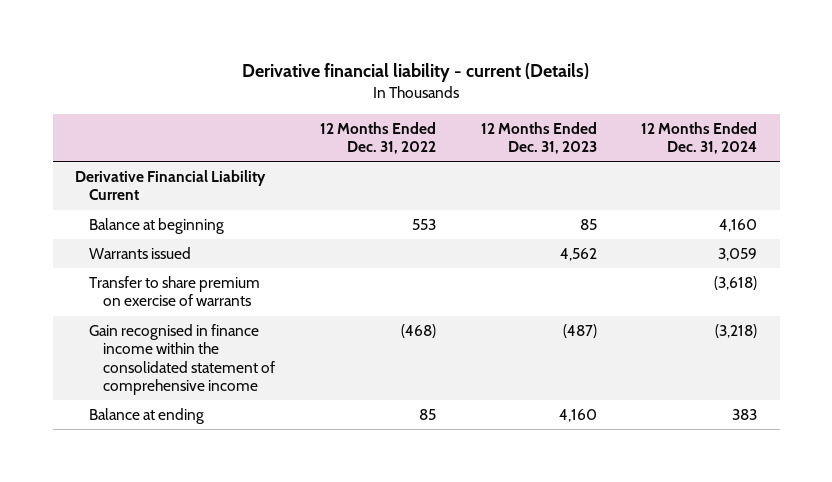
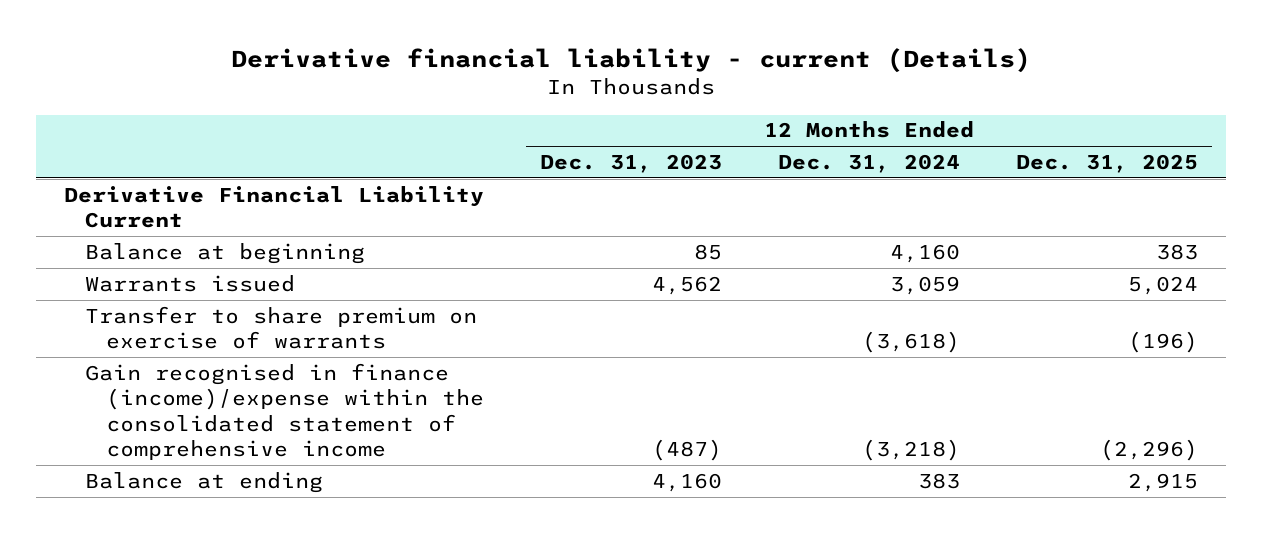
[320,121,437,155] 12 Months Ended Dec. 31, 2022 -> none
none -> [1016,153,1199,173] Dec. 31, 2025
[89,324,276,396] Gain recognised in finance income within the consolidated statement of comprehensive income -> [85,362,485,461] Gain recognised in finance (income)/expense within the consolidated statement of comprehensive income

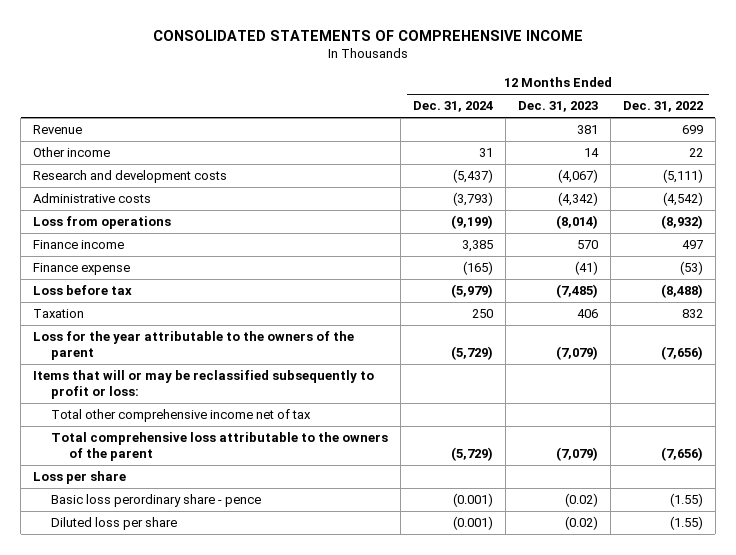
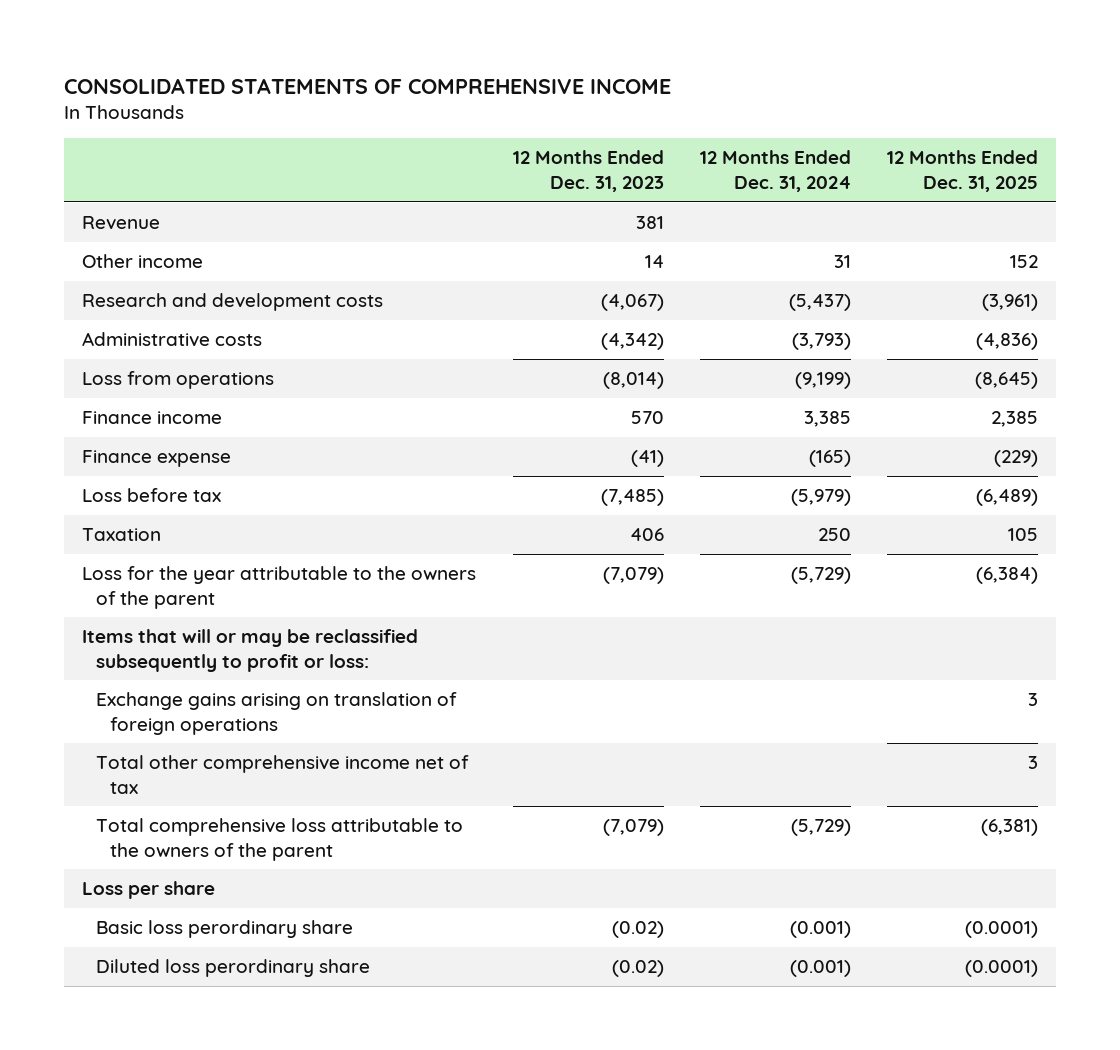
[623,101,704,113] Dec. 31, 2022 -> none
none -> [886,150,1038,192] 12 Months Ended Dec. 31, 2025
none -> [96,692,458,735] Exchange gains arising on translation of foreign operations
[51,494,262,508] Basic loss perordinary share - pence -> [96,920,354,939] Basic loss perordinary share
[51,517,178,531] Diluted loss per share -> [96,959,371,978] Diluted loss perordinary share

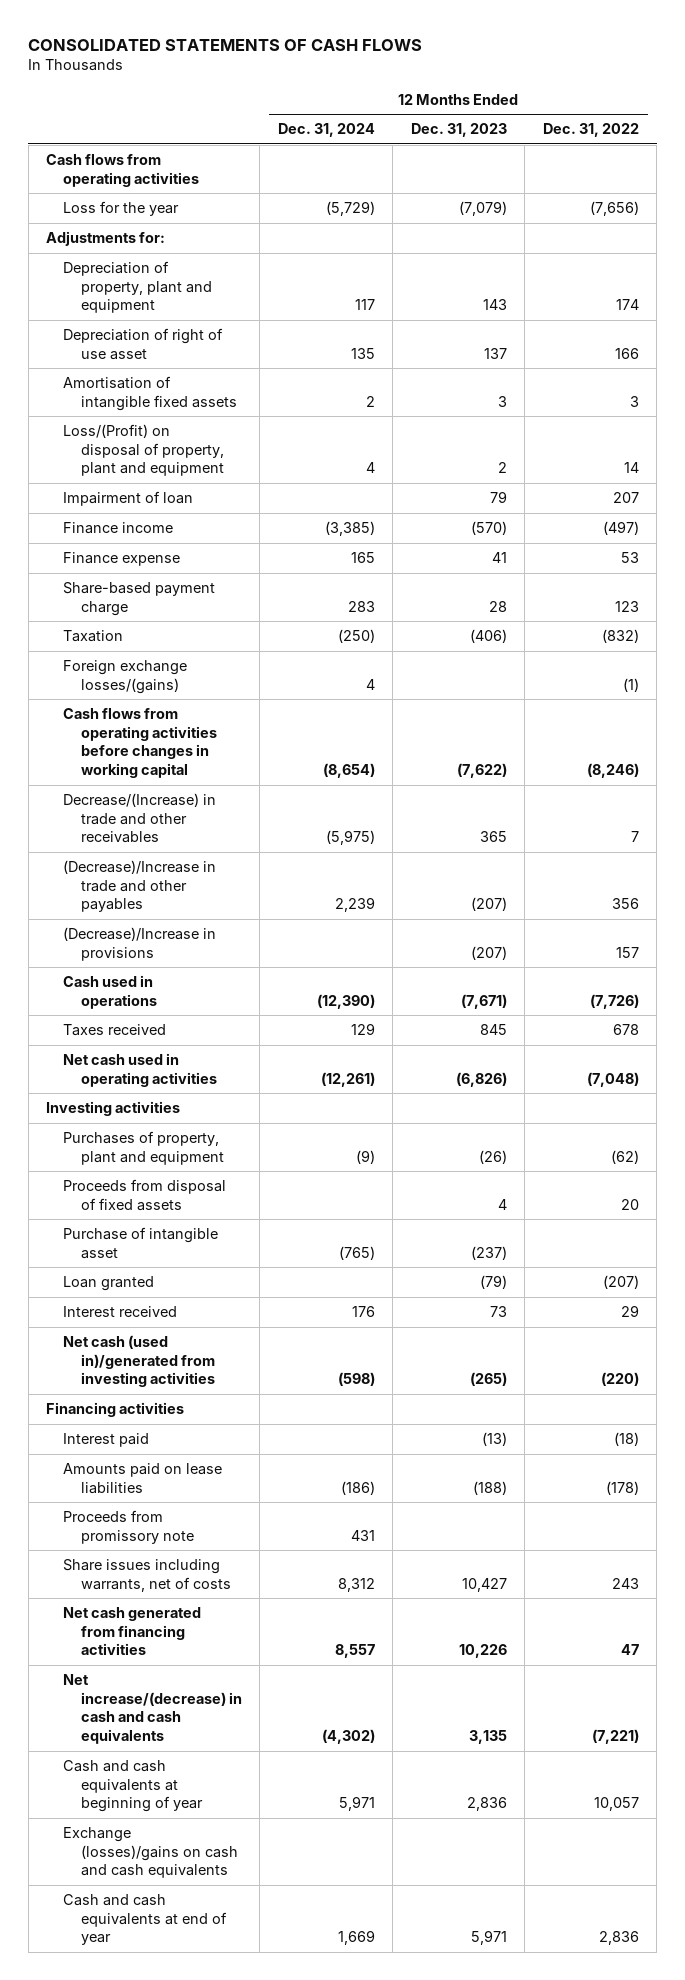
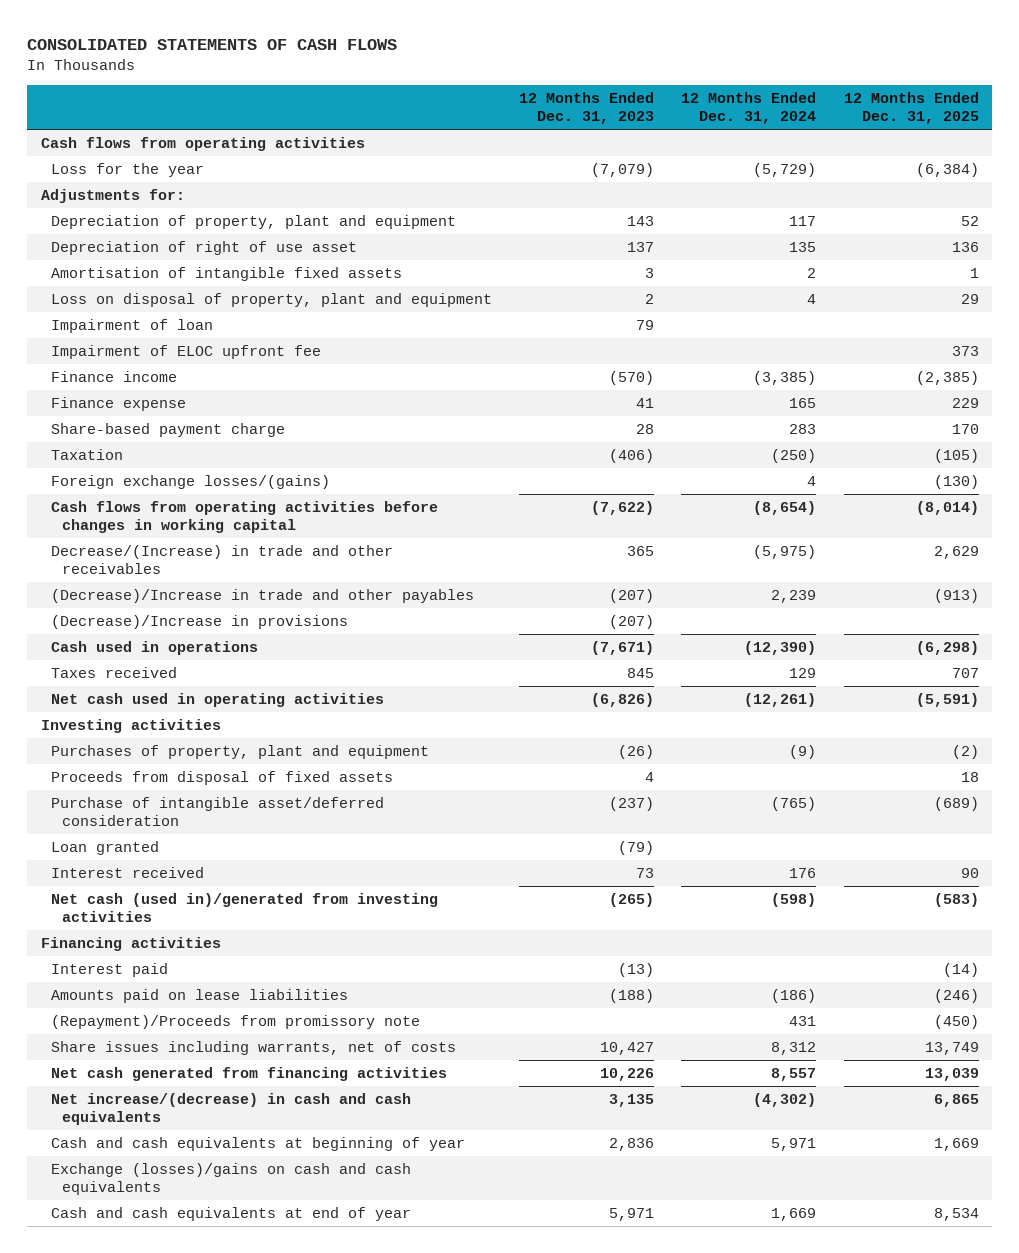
[542,123,639,138] Dec. 31, 2022 -> none
none -> [843,92,979,124] 12 Months Ended Dec. 31, 2025
[63,424,224,477] Loss/(Profit) on disposal of property, plant and equipment -> [51,293,493,308] Loss on disposal of property, plant and equipment
none -> [51,345,322,360] Impairment of ELOC upfront fee
[63,1227,219,1259] Purchase of intangible asset -> [51,797,385,826] Purchase of intangible asset/deferred consideration
[63,1510,194,1544] Proceeds from promissory note -> [51,1015,421,1030] (Repayment)/Proceeds from promissory note

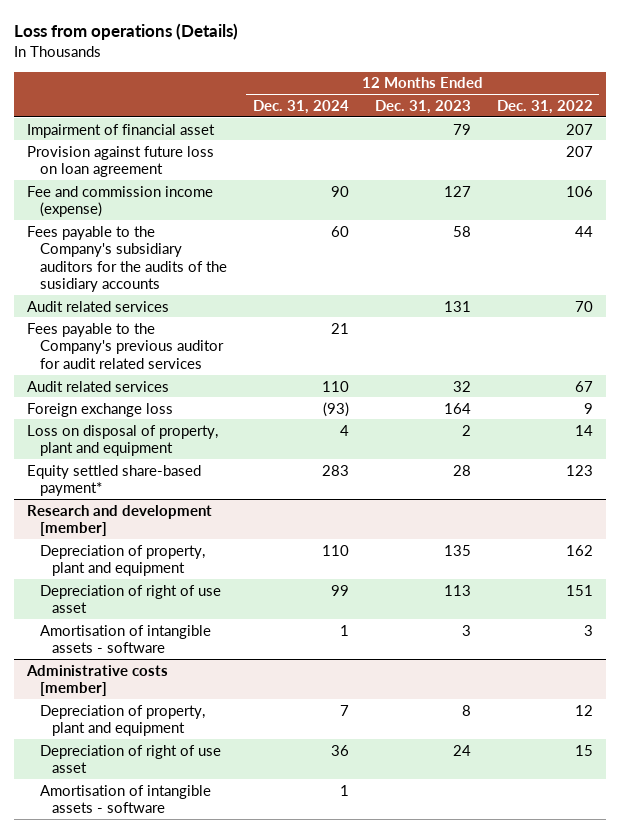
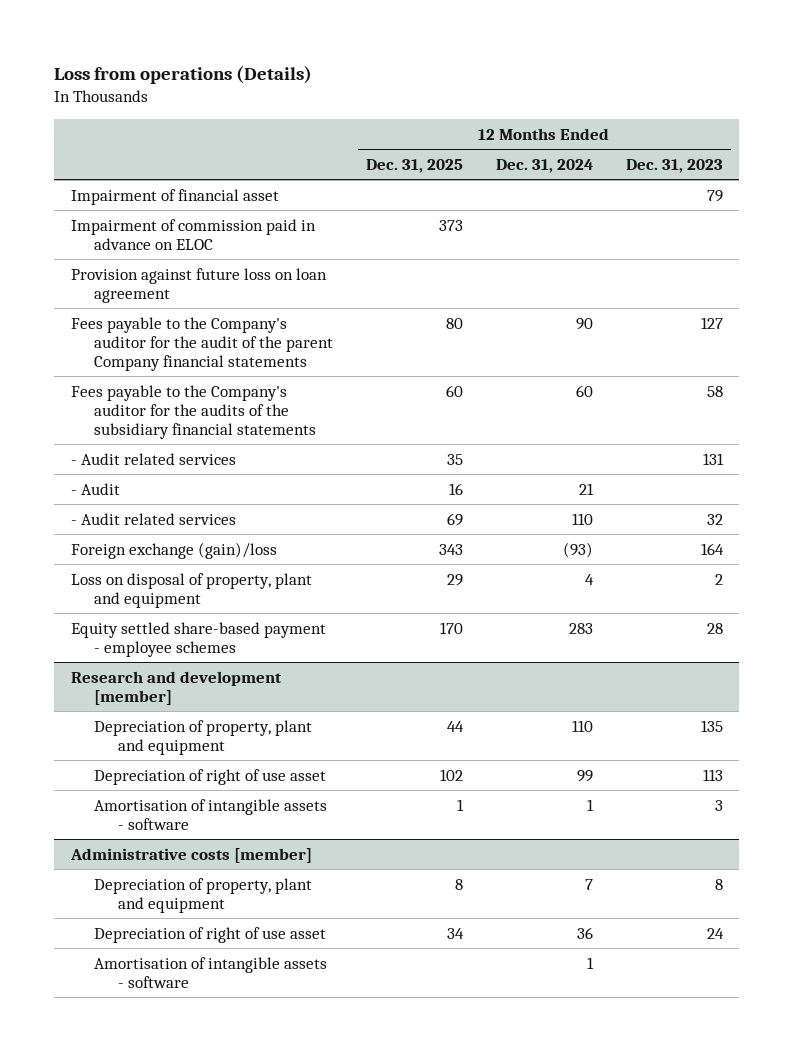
[496,99,593,114] Dec. 31, 2022 -> none
none -> [366,158,464,173] Dec. 31, 2025
none -> [70,218,316,250] Impairment of commission paid in advance on ELOC
[27,185,214,218] Fee and commission income (expense) -> [70,316,334,371] Fees payable to the Company's auditor for the audit of the parent Company financial statements
[27,225,227,293] Fees payable to the Company's subsidiary auditors for the audits of the susidiary accounts -> [70,384,317,439] Fees payable to the Company's auditor for the audits of the subsidiary financial statements
[27,300,170,312] Audit related services -> [70,452,236,465] - Audit related services
[27,322,224,369] Fees payable to the Company's previous auditor for audit related services -> [70,482,120,495] - Audit
[27,380,170,392] Audit related services -> [70,512,236,525] - Audit related services
[27,402,174,417] Foreign exchange loss -> [70,541,277,559] Foreign exchange (gain)/loss
[27,464,202,497] Equity settled share-based payment* -> [70,621,326,657] Equity settled share-based payment - employee schemes

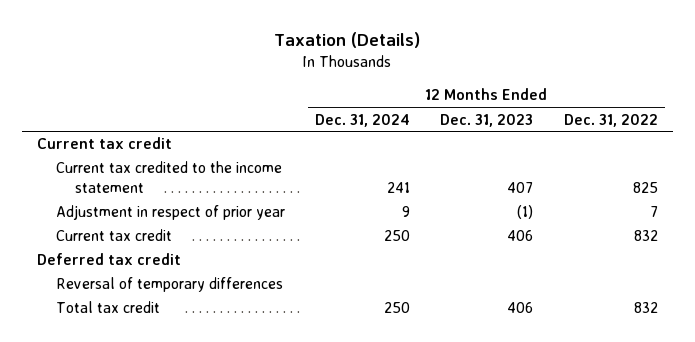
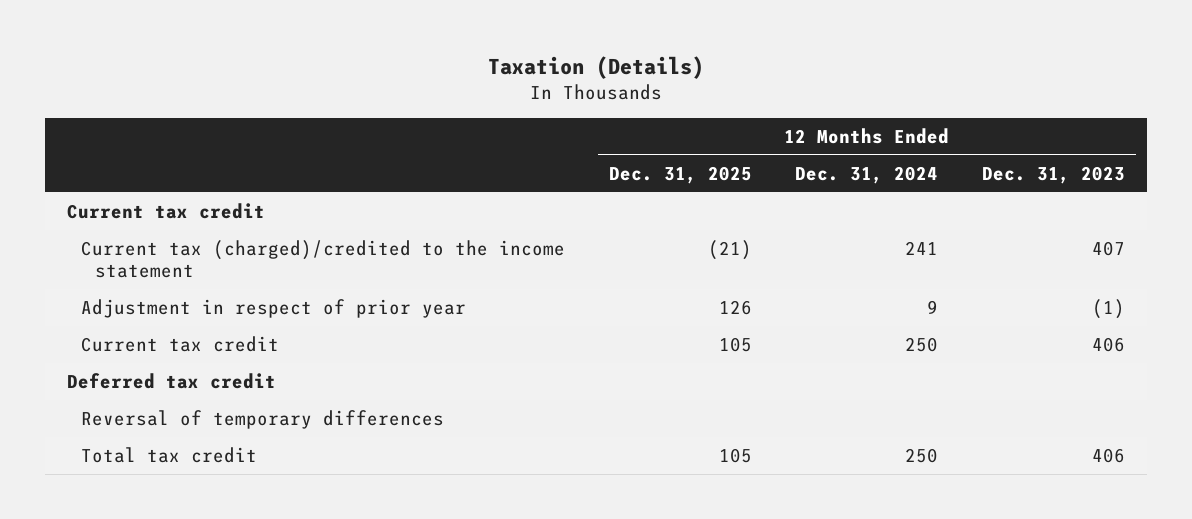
[563,113,658,127] Dec. 31, 2022 -> none
none -> [608,165,752,184] Dec. 31, 2025
[55,161,282,194] Current tax credited to the income statement -> [81,239,566,279] Current tax (charged)/credited to the income statement

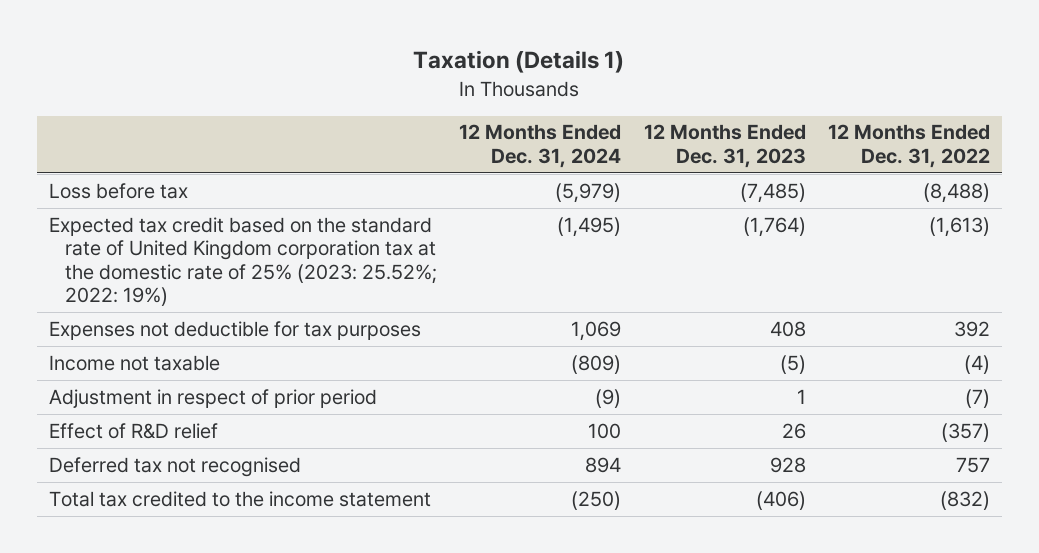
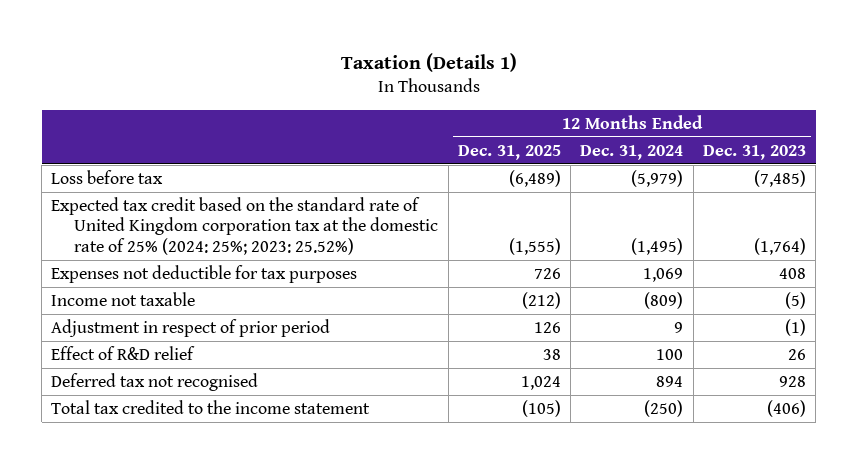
[828,124,991,168] 12 Months Ended Dec. 31, 2022 -> none
none -> [457,144,561,160] Dec. 31, 2025
[48,216,437,307] Expected tax credit based on the standard rate of United Kingdom corporation tax at the domestic rate of 25% (2023: 25.52%; 2022: 19%) -> [51,197,439,255] Expected tax credit based on the standard rate of United Kingdom corporation tax at the domestic rate of 25% (2024: 25%; 2023: 25.52%)
[595,388,622,408] (9) -> [674,322,684,334] 9
[796,388,806,404] 1 -> [784,319,806,337] (1)

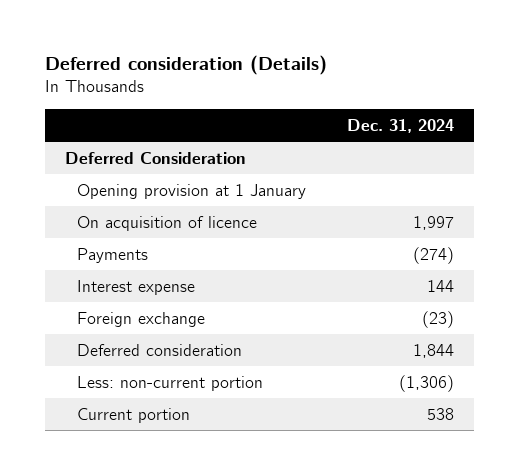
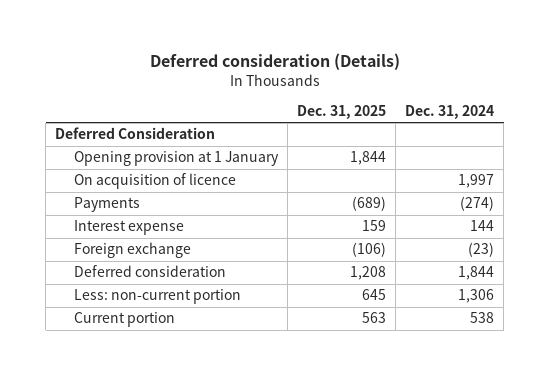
none -> [296,105,386,120] Dec. 31, 2025
[398,374,454,392] (1,306) -> [458,289,495,304] 1,306

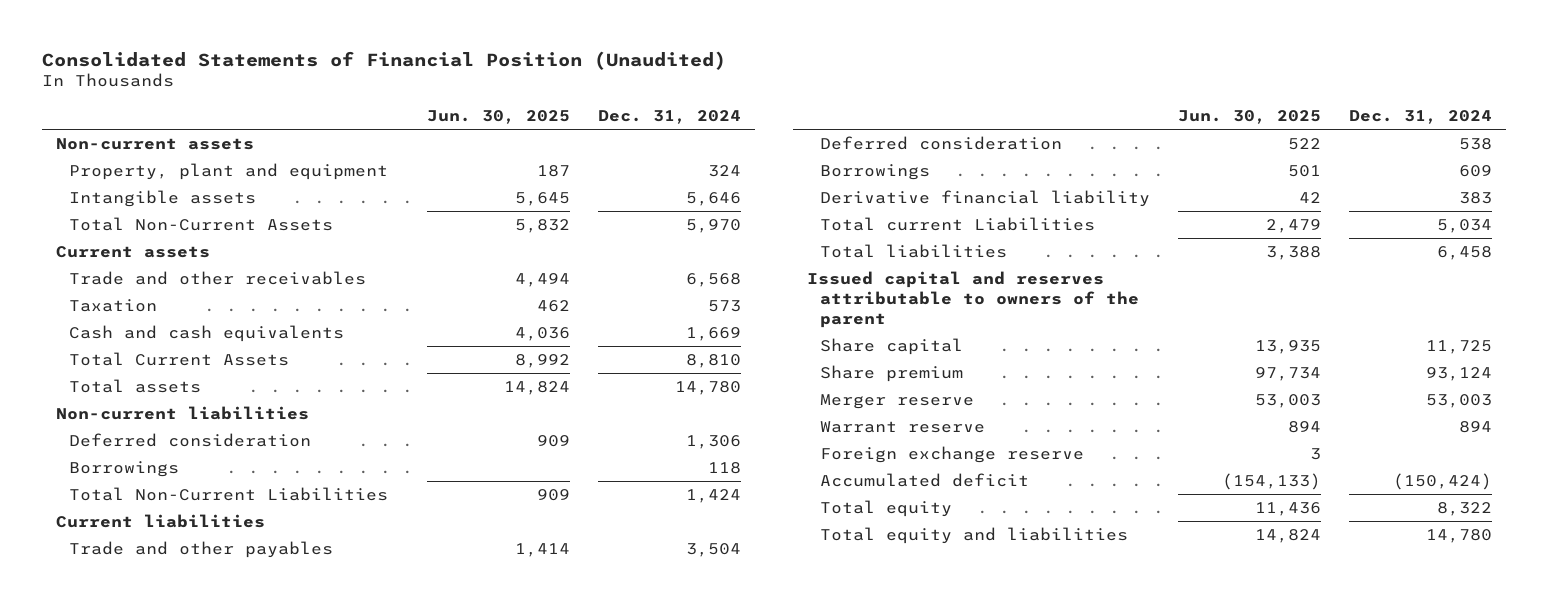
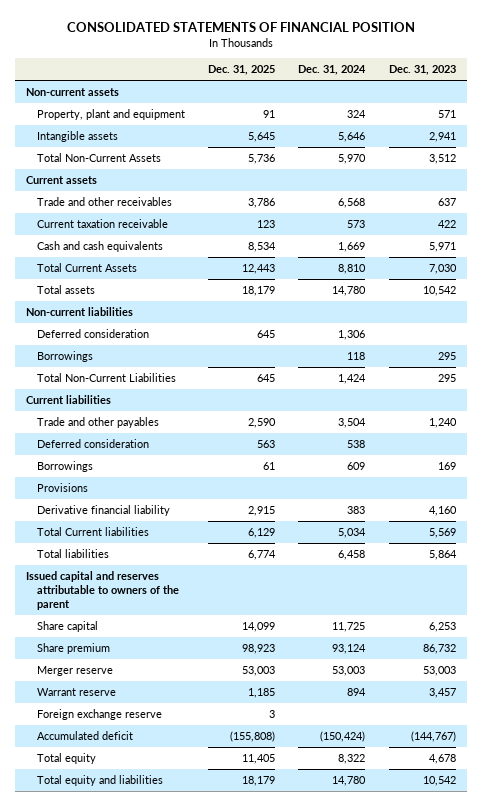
[42,50,727,70] Consolidated Statements of Financial Position (Unaudited) -> [66,22,415,33] CONSOLIDATED STATEMENTS OF FINANCIAL POSITION
[426,109,570,124] Jun. 30, 2025 -> none
none -> [208,65,276,76] Dec. 31, 2025
none -> [388,65,456,76] Dec. 31, 2023
[68,298,157,312] Taxation -> [36,218,168,228] Current taxation receivable
none -> [36,482,88,492] Provisions
[819,216,1095,231] Total current Liabilities -> [36,526,149,536] Total Current liabilities

